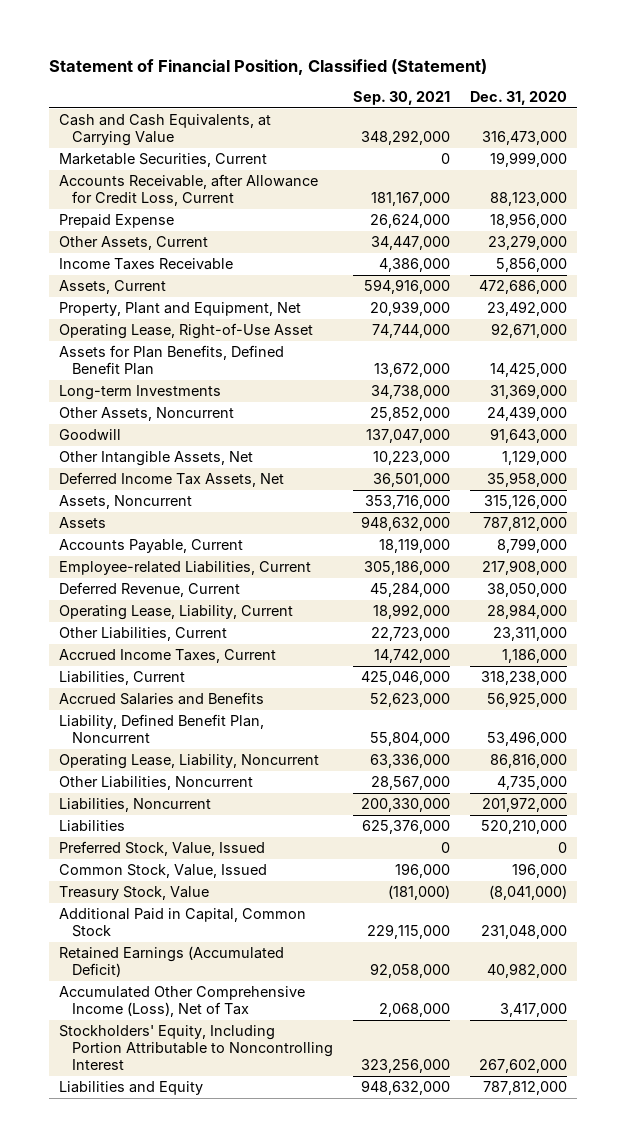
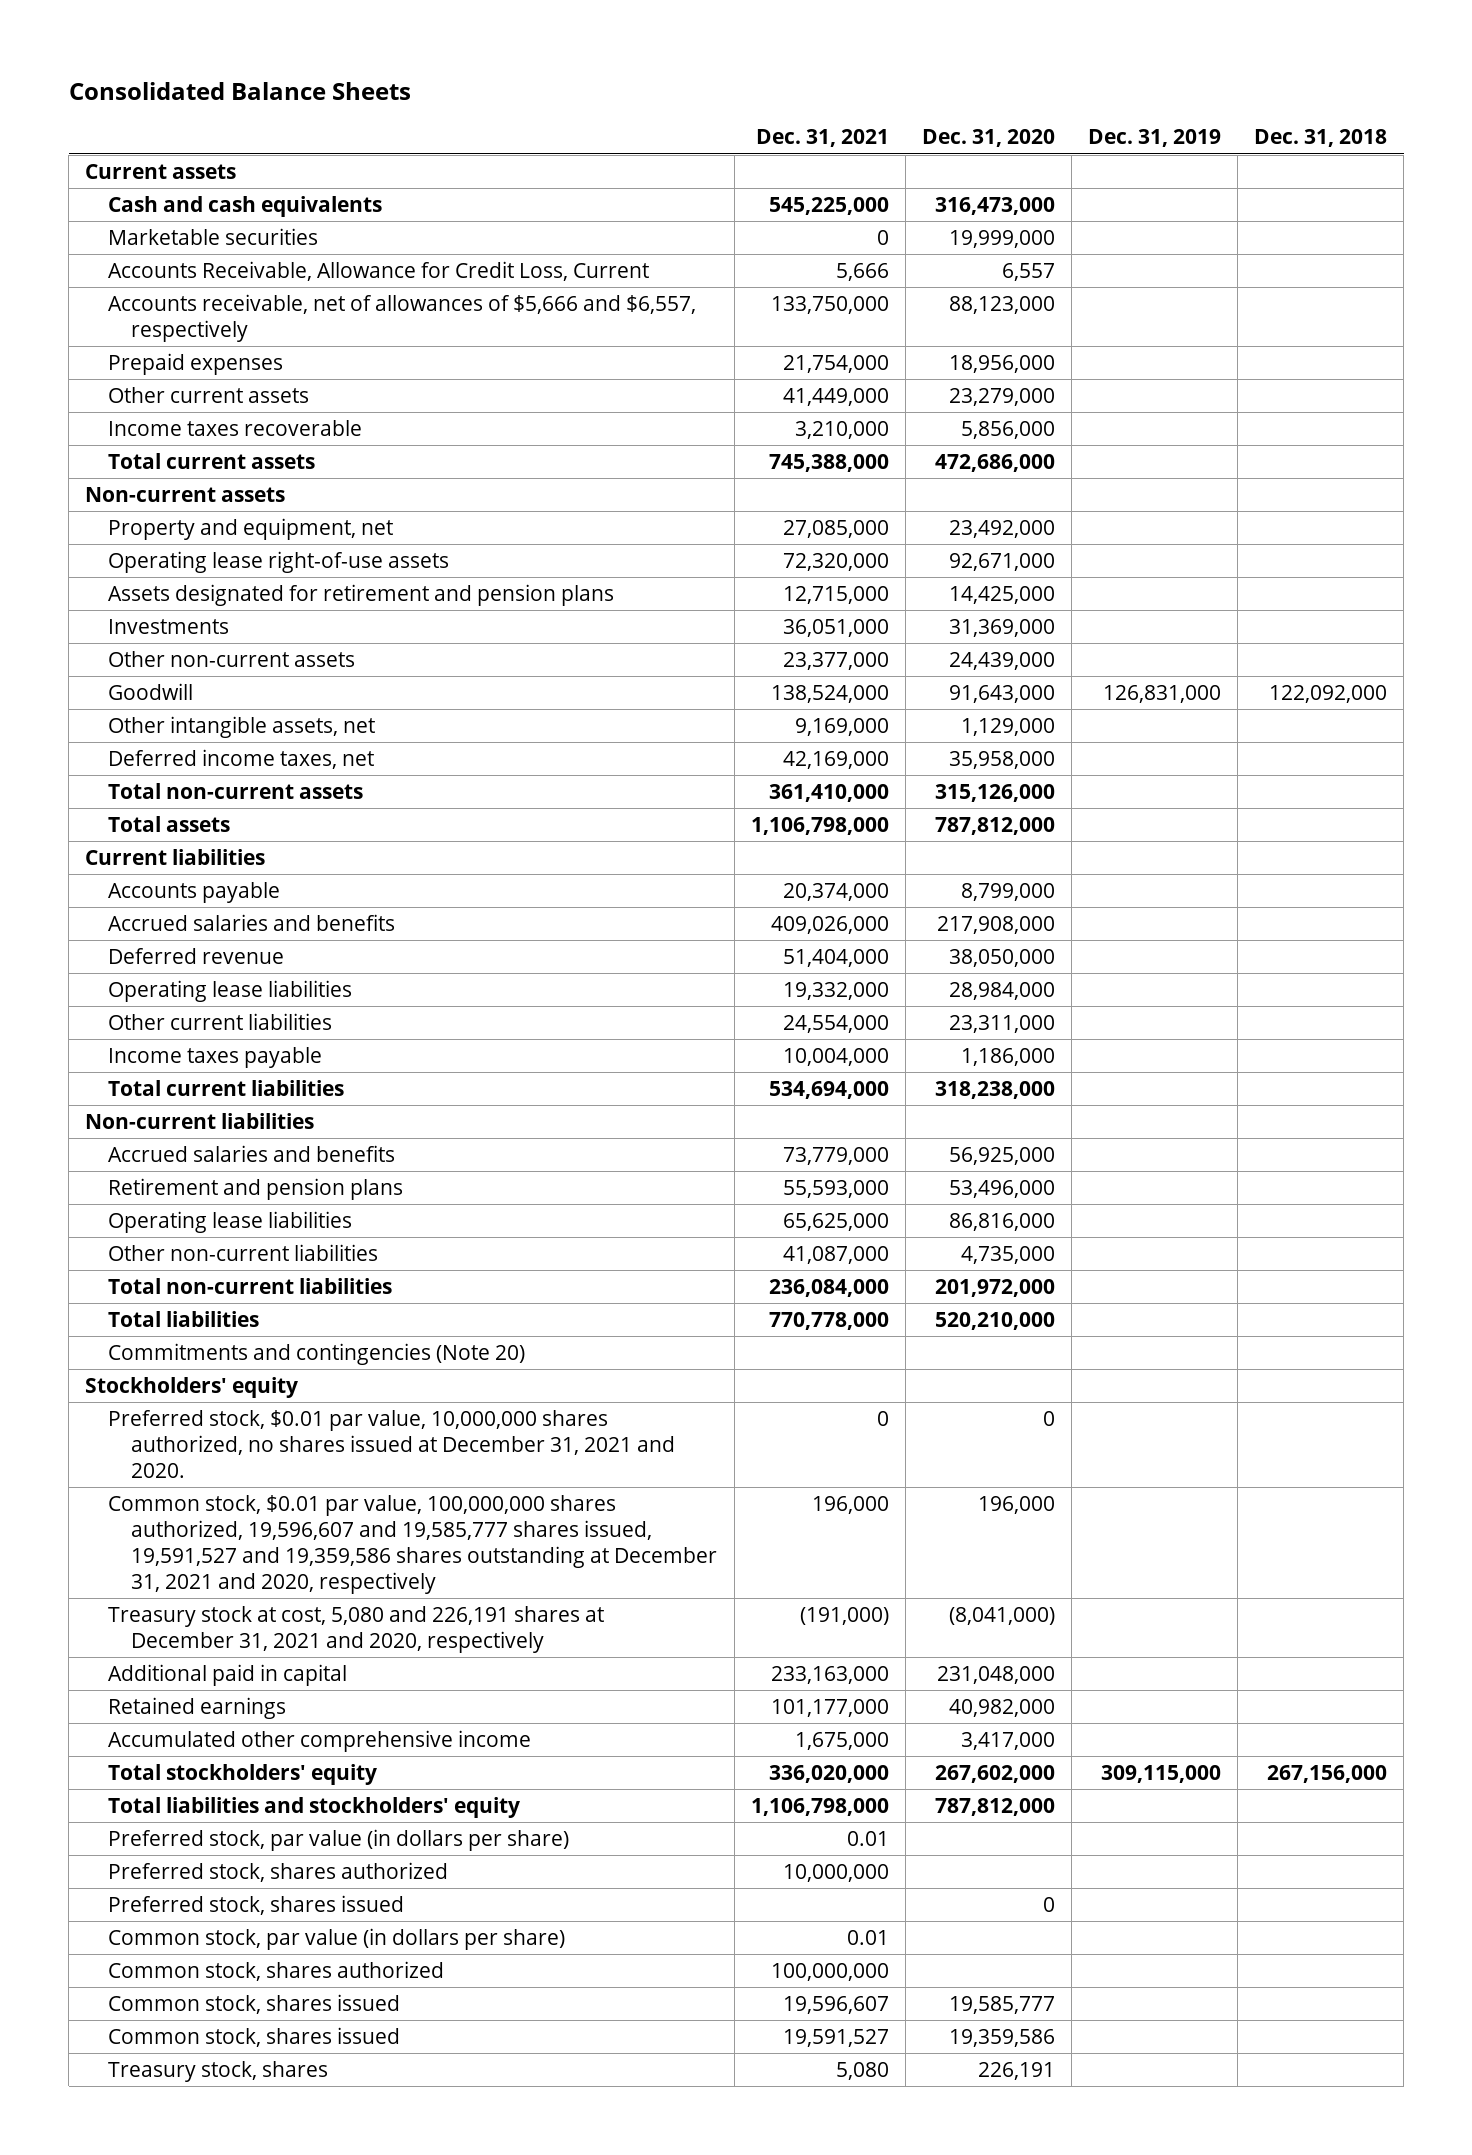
[49,58,488,75] Statement of Financial Position, Classified (Statement) -> [68,82,411,101] Consolidated Balance Sheets
[352,91,450,106] Sep. 30, 2021 -> none
none -> [755,129,889,148] Dec. 31, 2021
none -> [1087,129,1221,148] Dec. 31, 2019
none -> [1254,129,1388,148] Dec. 31, 2018
none -> [85,163,237,179] Current assets
[59,114,272,147] Cash and Cash Equivalents, at Carrying Value -> [108,195,383,217] Cash and cash equivalents
[59,153,268,168] Marketable Securities, Current -> [108,227,319,245] Marketable securities
none -> [108,260,650,281] Accounts Receivable, Allowance for Credit Loss, Current
[59,174,319,207] Accounts Receivable, after Allowance for Credit Loss, Current -> [108,293,697,342] Accounts receivable, net of allowances of $5,666 and $6,557, respectively
[59,214,175,229] Prepaid Expense -> [108,352,284,375] Prepaid expenses
[59,236,209,251] Other Assets, Current -> [108,386,310,403] Other current assets
[59,258,234,271] Income Taxes Receivable -> [108,419,363,436] Income taxes recoverable
[59,280,167,295] Assets, Current -> [108,452,316,469] Total current assets
none -> [85,486,286,502] Non-current assets
[59,302,302,317] Property, Plant and Equipment, Net -> [108,517,394,540] Property and equipment, net
[59,323,314,340] Operating Lease, Right-of-Use Asset -> [108,550,450,573] Operating lease right-of-use assets
[59,345,285,376] Assets for Plan Benefits, Defined Benefit Plan -> [108,583,615,606] Assets designated for retirement and pension plans
[59,385,222,401] Long-term Investments -> [108,618,230,634] Investments
[59,407,235,422] Other Assets, Noncurrent -> [108,650,356,667] Other non-current assets
[59,451,254,467] Other Intangible Assets, Net -> [108,715,376,738] Other intangible assets, net
[59,472,285,488] Deferred Income Tax Assets, Net -> [108,748,375,769] Deferred income taxes, net
[59,495,193,510] Assets, Noncurrent -> [108,782,364,799] Total non-current assets
[59,517,107,529] Assets -> [108,815,231,832] Total assets
none -> [85,848,266,865] Current liabilities
[59,539,244,554] Accounts Payable, Current -> [108,881,281,903] Accounts payable
[59,561,312,576] Employee-related Liabilities, Current -> [108,913,396,931] Accrued salaries and benefits
[59,582,241,598] Deferred Revenue, Current -> [108,947,285,964] Deferred revenue
[59,605,294,621] Operating Lease, Liability, Current -> [108,979,353,1002] Operating lease liabilities
[59,627,228,642] Other Liabilities, Current -> [108,1012,333,1030] Other current liabilities
[59,649,277,664] Accrued Income Taxes, Current -> [108,1046,323,1068] Income taxes payable
[59,671,186,686] Liabilities, Current -> [108,1079,345,1096] Total current liabilities
none -> [85,1112,315,1129] Non-current liabilities
[59,692,265,706] Accrued Salaries and Benefits -> [108,1144,396,1162] Accrued salaries and benefits
[59,714,265,744] Liability, Defined Benefit Plan, Noncurrent -> [108,1177,404,1200] Retirement and pension plans
[59,754,320,770] Operating Lease, Liability, Noncurrent -> [108,1210,353,1233] Operating lease liabilities
[59,776,254,791] Other Liabilities, Noncurrent -> [108,1243,379,1261] Other non-current liabilities
[59,798,212,813] Liabilities, Noncurrent -> [108,1277,393,1294] Total non-current liabilities
[59,820,126,833] Liabilities -> [108,1310,260,1327] Total liabilities
none -> [108,1342,526,1365] Commitments and contingencies (Note 20)
none -> [85,1376,299,1398] Stockholders' equity
[59,841,266,857] Preferred Stock, Value, Issued -> [108,1409,676,1478] Preferred stock, $0.01 par value, 10,000,000 shares authorized, no shares issued at December 31, 2021 and 2020.
[59,864,268,879] Common Stock, Value, Issued -> [108,1494,718,1594] Common stock, $0.01 par value, 100,000,000 shares authorized, 19,596,607 and 19,585,777 shares issued, 19,591,527 and 19,359,586 shares outstanding at December 31, 2021 and 2020, respectively
[59,886,210,901] Treasury Stock, Value -> [108,1605,605,1653] Treasury stock at cost, 5,080 and 226,191 shares at December 31, 2021 and 2020, respectively
[59,908,307,938] Additional Paid in Capital, Common Stock -> [108,1663,348,1686] Additional paid in capital
[59,946,285,978] Retained Earnings (Accumulated Deficit) -> [108,1696,287,1719] Retained earnings
[59,986,306,1018] Accumulated Other Comprehensive Income (Loss), Net of Tax -> [108,1729,532,1752] Accumulated other comprehensive income
[59,1025,334,1071] Stockholders' Equity, Including Portion Attributable to Noncontrolling Interest -> [108,1763,378,1785] Total stockholders' equity
[59,1081,204,1096] Liabilities and Equity -> [108,1796,521,1818] Total liabilities and stockholders' equity
none -> [108,1828,570,1851] Preferred stock, par value (in dollars per share)
none -> [108,1861,449,1882] Preferred stock, shares authorized
none -> [108,1894,405,1915] Preferred stock, shares issued
none -> [108,1927,566,1950] Common stock, par value (in dollars per share)
none -> [108,1960,445,1981] Common stock, shares authorized
none -> [108,1993,401,2014] Common stock, shares issued
none -> [108,2026,401,2047] Common stock, shares issued
none -> [108,2060,329,2082] Treasury stock, shares

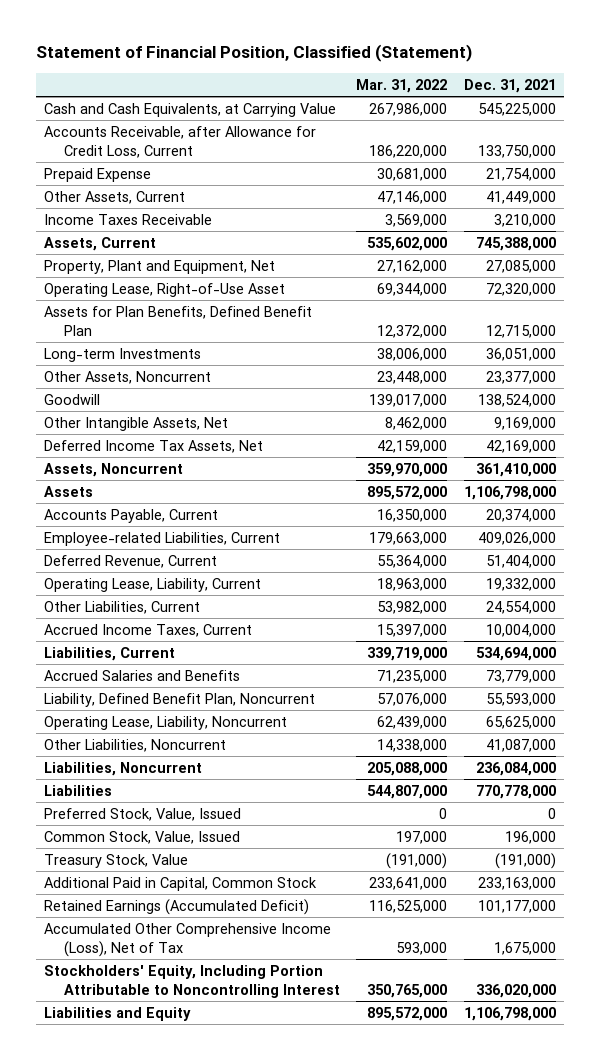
[68,82,411,101] Consolidated Balance Sheets -> [35,44,472,63] Statement of Financial Position, Classified (Statement)
[921,129,1055,148] Dec. 31, 2020 -> none
[1087,129,1221,148] Dec. 31, 2019 -> none
[1254,129,1388,148] Dec. 31, 2018 -> none
none -> [356,78,448,93] Mar. 31, 2022
[85,163,237,179] Current assets -> none
[108,227,319,245] Marketable securities -> none
[108,260,650,281] Accounts Receivable, Allowance for Credit Loss, Current -> none
[85,486,286,502] Non-current assets -> none
[108,195,383,217] Cash and cash equivalents -> [43,102,336,117] Cash and Cash Equivalents, at Carrying Value
[108,293,697,342] Accounts receivable, net of allowances of $5,666 and $6,557, respectively -> [43,125,316,158] Accounts Receivable, after Allowance for Credit Loss, Current
[108,352,284,375] Prepaid expenses -> [43,167,151,182] Prepaid Expense
[108,386,310,403] Other current assets -> [43,190,185,204] Other Assets, Current
[108,419,363,436] Income taxes recoverable -> [43,213,212,225] Income Taxes Receivable
[108,452,316,469] Total current assets -> [43,236,156,251] Assets, Current
[108,517,394,540] Property and equipment, net -> [43,259,275,274] Property, Plant and Equipment, Net
[108,550,450,573] Operating lease right-of-use assets -> [43,282,285,297] Operating Lease, Right-of-Use Asset
[108,583,615,606] Assets designated for retirement and pension plans -> [43,305,312,336] Assets for Plan Benefits, Defined Benefit Plan
[108,618,230,634] Investments -> [43,347,201,362] Long-term Investments
[108,650,356,667] Other non-current assets -> [43,370,211,384] Other Assets, Noncurrent
[85,848,266,865] Current liabilities -> none
[85,1112,315,1129] Non-current liabilities -> none
[108,1342,526,1365] Commitments and contingencies (Note 20) -> none
[85,1376,299,1398] Stockholders' equity -> none
[108,1828,570,1851] Preferred stock, par value (in dollars per share) -> none
[108,1861,449,1882] Preferred stock, shares authorized -> none
[108,1894,405,1915] Preferred stock, shares issued -> none
[108,1927,566,1950] Common stock, par value (in dollars per share) -> none
[108,1960,445,1981] Common stock, shares authorized -> none
[108,1993,401,2014] Common stock, shares issued -> none
[108,2026,401,2047] Common stock, shares issued -> none
[108,2060,329,2082] Treasury stock, shares -> none
[108,715,376,738] Other intangible assets, net -> [43,416,228,431] Other Intangible Assets, Net
[108,748,375,769] Deferred income taxes, net -> [43,439,263,453] Deferred Income Tax Assets, Net
[108,782,364,799] Total non-current assets -> [43,462,183,477] Assets, Noncurrent
[108,815,231,832] Total assets -> [43,485,93,497] Assets
[108,881,281,903] Accounts payable -> [43,508,218,523] Accounts Payable, Current
[108,913,396,931] Accrued salaries and benefits -> [43,531,280,546] Employee-related Liabilities, Current
[108,947,285,964] Deferred revenue -> [43,554,217,568] Deferred Revenue, Current
[108,979,353,1002] Operating lease liabilities -> [43,577,261,592] Operating Lease, Liability, Current
[108,1012,333,1030] Other current liabilities -> [43,600,200,614] Other Liabilities, Current
[108,1046,323,1068] Income taxes payable -> [43,623,252,637] Accrued Income Taxes, Current
[108,1079,345,1096] Total current liabilities -> [43,646,175,661] Liabilities, Current
[108,1144,396,1162] Accrued salaries and benefits -> [43,669,240,681] Accrued Salaries and Benefits
[108,1177,404,1200] Retirement and pension plans -> [43,692,315,707] Liability, Defined Benefit Plan, Noncurrent
[108,1210,353,1233] Operating lease liabilities -> [43,715,287,730] Operating Lease, Liability, Noncurrent
[108,1243,379,1261] Other non-current liabilities -> [43,738,226,752] Other Liabilities, Noncurrent
[108,1277,393,1294] Total non-current liabilities -> [43,761,202,776] Liabilities, Noncurrent
[108,1310,260,1327] Total liabilities -> [43,784,112,796] Liabilities
[108,1409,676,1478] Preferred stock, $0.01 par value, 10,000,000 shares authorized, no shares issued at December 31, 2021 and 2020. -> [43,807,241,821] Preferred Stock, Value, Issued
[108,1494,718,1594] Common stock, $0.01 par value, 100,000,000 shares authorized, 19,596,607 and 19,585,777 shares issued, 19,591,527 and 19,359,586 shares outstanding at December 31, 2021 and 2020, respectively -> [43,830,240,844] Common Stock, Value, Issued
[108,1605,605,1653] Treasury stock at cost, 5,080 and 226,191 shares at December 31, 2021 and 2020, respectively -> [43,853,188,868] Treasury Stock, Value
[108,1663,348,1686] Additional paid in capital -> [43,876,317,891] Additional Paid in Capital, Common Stock
[108,1696,287,1719] Retained earnings -> [43,898,309,915] Retained Earnings (Accumulated Deficit)
[108,1729,532,1752] Accumulated other comprehensive income -> [43,922,331,957] Accumulated Other Comprehensive Income (Loss), Net of Tax
[108,1763,378,1785] Total stockholders' equity -> [43,964,340,998] Stockholders' Equity, Including Portion Attributable to Noncontrolling Interest
[108,1796,521,1818] Total liabilities and stockholders' equity -> [43,1006,191,1021] Liabilities and Equity

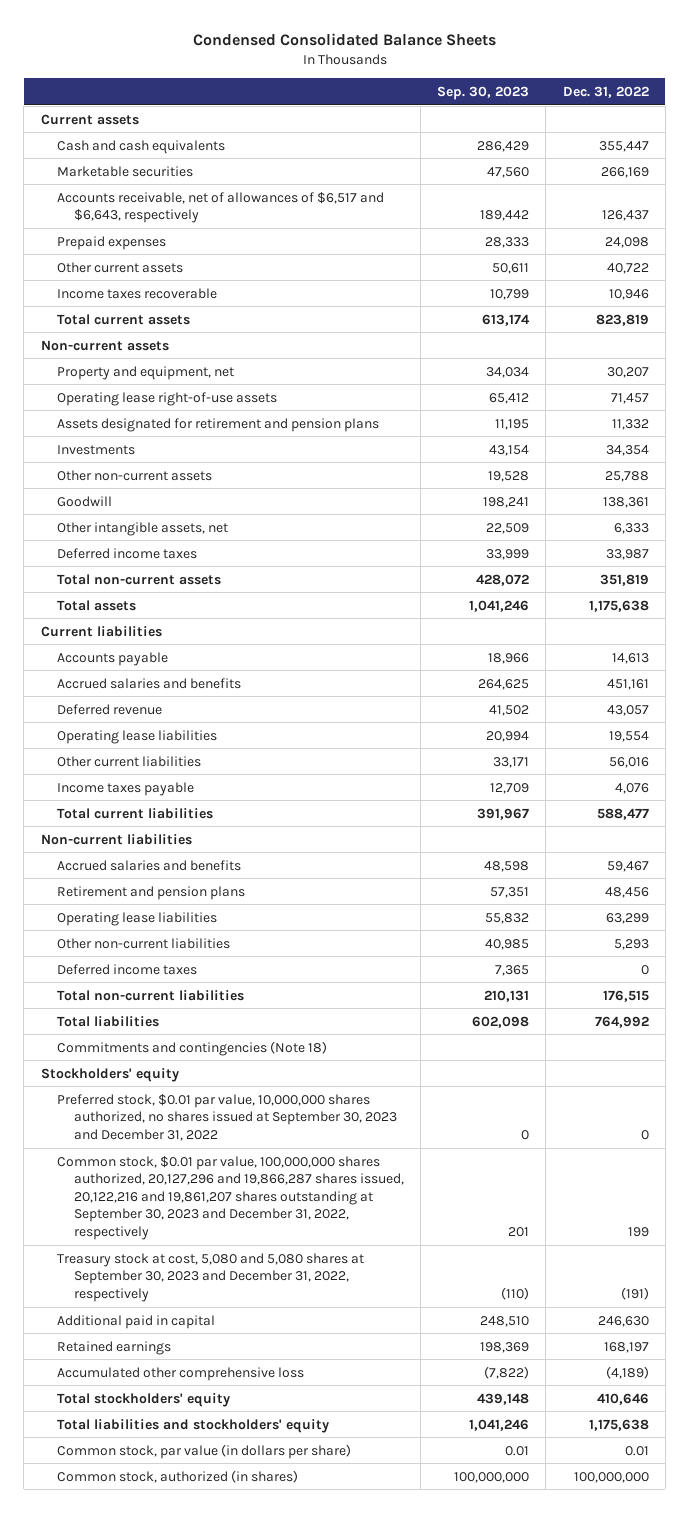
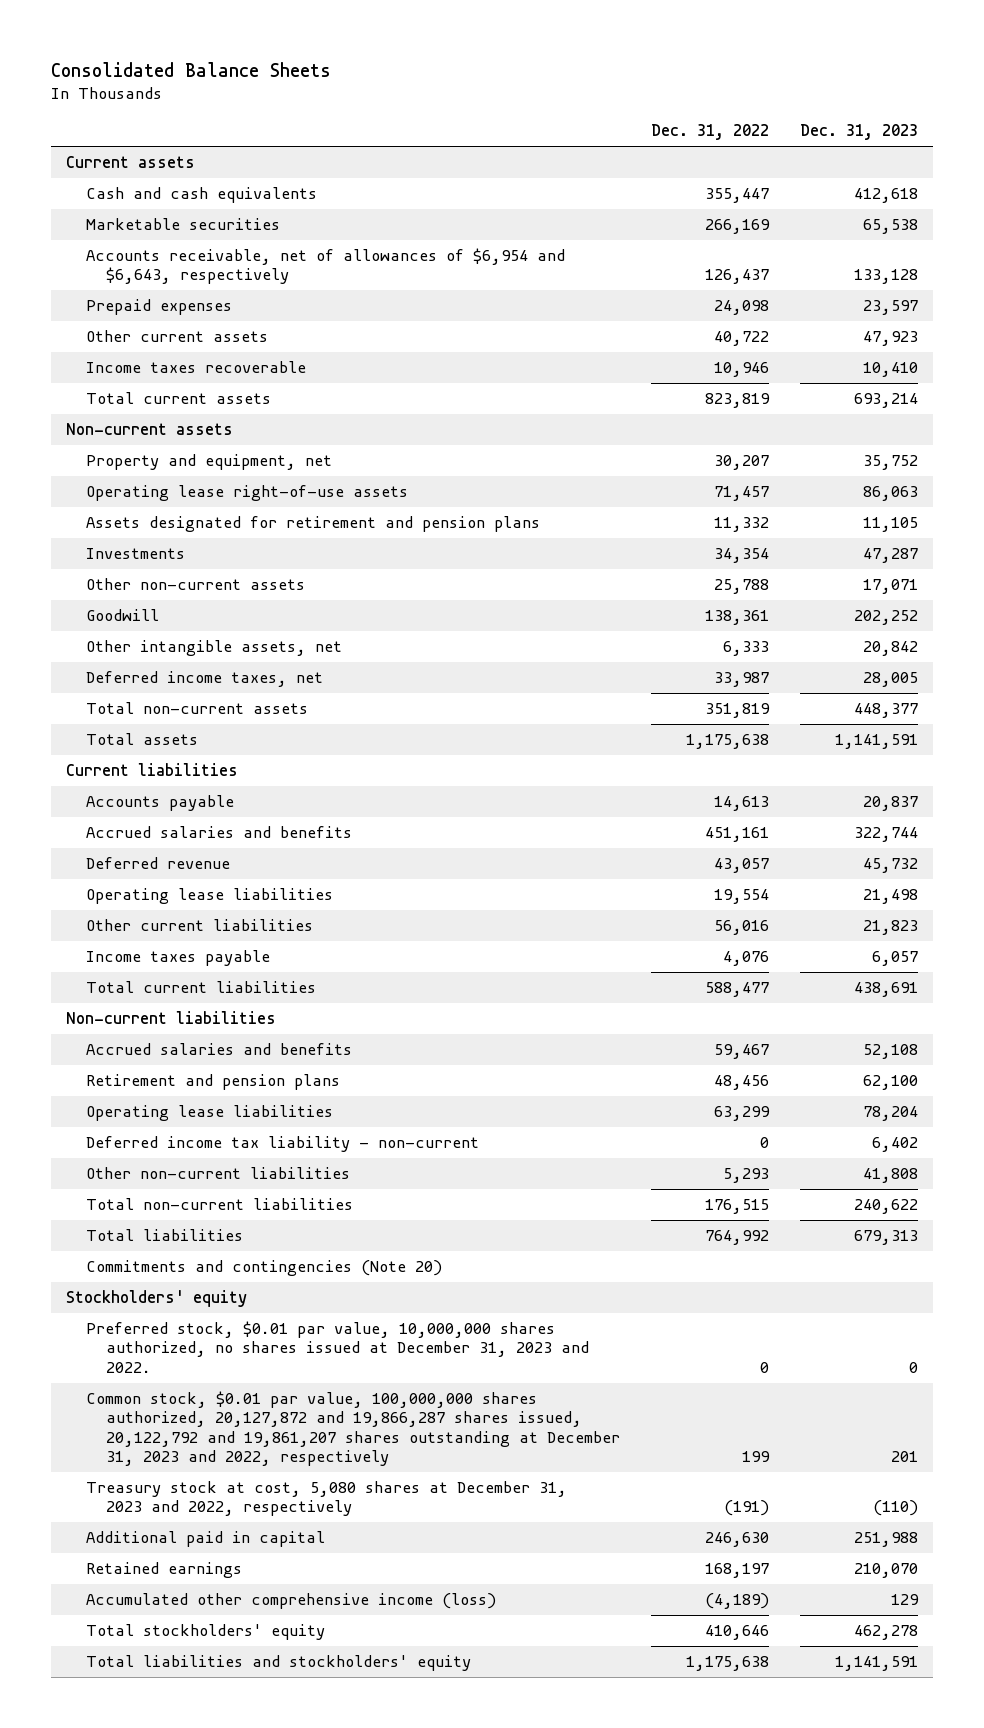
[192,33,496,47] Condensed Consolidated Balance Sheets -> [50,61,331,77] Consolidated Balance Sheets
[437,85,530,100] Sep. 30, 2023 -> none
none -> [799,124,918,141] Dec. 31, 2023
[57,191,385,224] Accounts receivable, net of allowances of $6,517 and $6,643, respectively -> [86,248,566,285] Accounts receivable, net of allowances of $6,954 and $6,643, respectively
[57,547,198,559] Deferred income taxes -> [86,671,324,688] Deferred income taxes, net
none -> [86,1136,480,1153] Deferred income tax liability - non-current
[57,963,198,975] Deferred income taxes -> none
[57,1040,328,1056] Commitments and contingencies (Note 18) -> [86,1260,443,1277] Commitments and contingencies (Note 20)
[57,1093,397,1141] Preferred stock, $0.01 par value, 10,000,000 shares authorized, no shares issued at September 30, 2023 and December 31, 2022 -> [86,1321,590,1373] Preferred stock, $0.01 par value, 10,000,000 shares authorized, no shares issued at December 31, 2023 and 2022.
[57,1155,404,1241] Common stock, $0.01 par value, 100,000,000 shares authorized, 20,127,296 and 19,866,287 shares issued, 20,122,216 and 19,861,207 shares outstanding at September 30, 2023 and December 31, 2022, respectively -> [86,1391,621,1467] Common stock, $0.01 par value, 100,000,000 shares authorized, 20,127,872 and 19,866,287 shares issued, 20,122,792 and 19,861,207 shares outstanding at December 31, 2023 and 2022, respectively
[57,1252,365,1302] Treasury stock at cost, 5,080 and 5,080 shares at September 30, 2023 and December 31, 2022, respectively -> [86,1481,568,1517] Treasury stock at cost, 5,080 shares at December 31, 2023 and 2022, respectively
[57,1366,305,1381] Accumulated other comprehensive loss -> [86,1593,497,1610] Accumulated other comprehensive income (loss)
[57,1443,352,1459] Common stock, par value (in dollars per share) -> none
[57,1469,299,1483] Common stock, authorized (in shares) -> none

